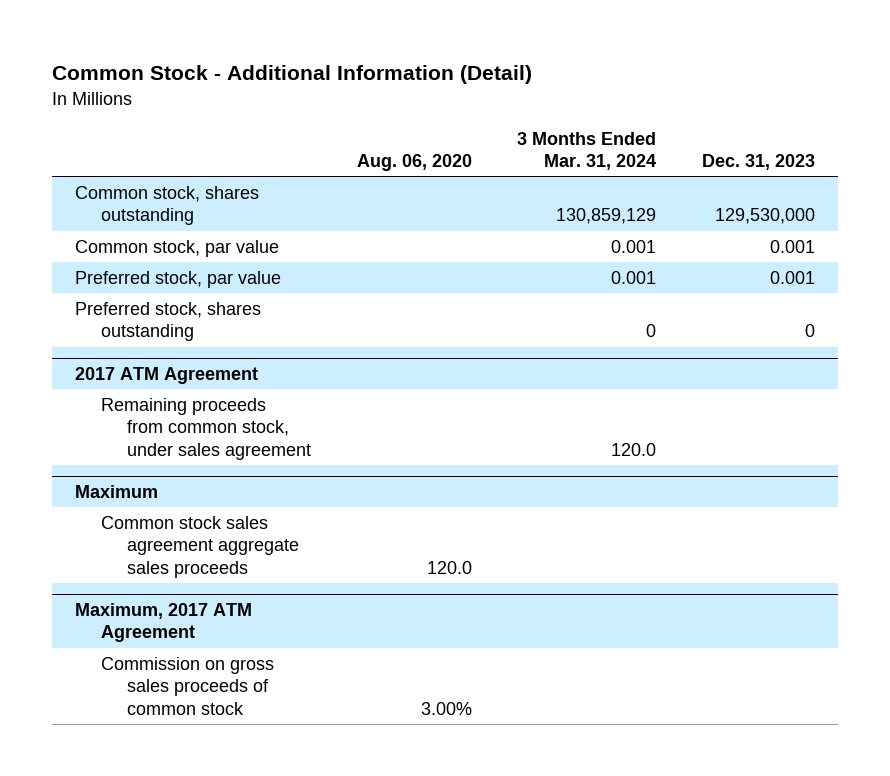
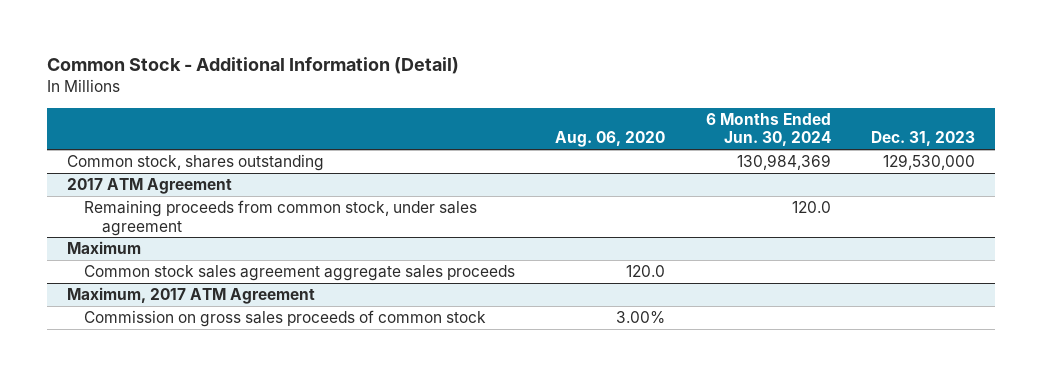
[517,131,657,171] 3 Months Ended Mar. 31, 2024 -> none
none -> [705,112,831,147] 6 Months Ended Jun. 30, 2024
[75,239,280,257] Common stock, par value -> none
[75,270,282,288] Preferred stock, par value -> none
[75,301,262,342] Preferred stock, shares outstanding -> none

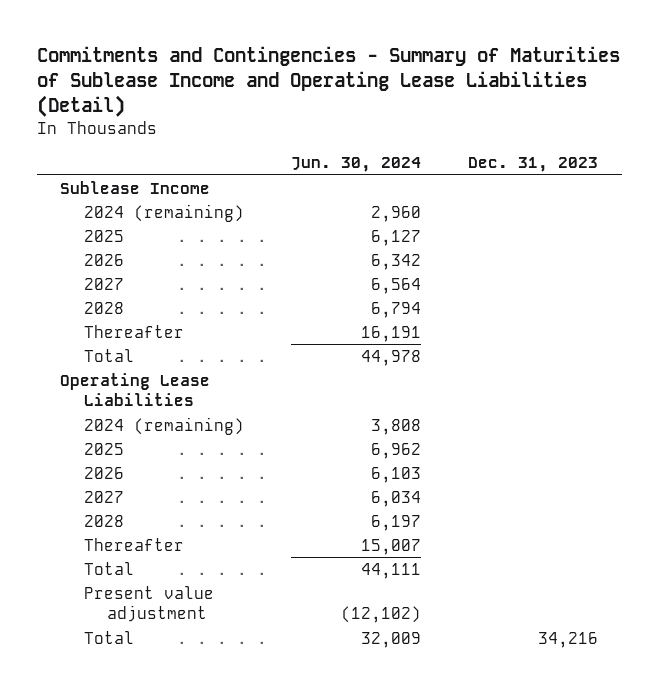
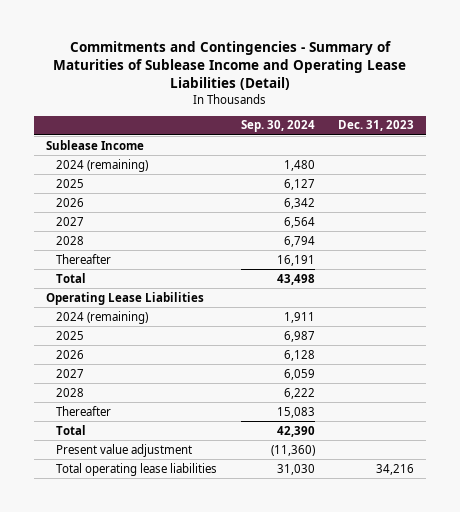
[290,157,421,173] Jun. 30, 2024 -> none
none -> [240,120,315,133] Sep. 30, 2024
[83,630,134,644] Total -> [56,462,218,476] Total operating lease liabilities

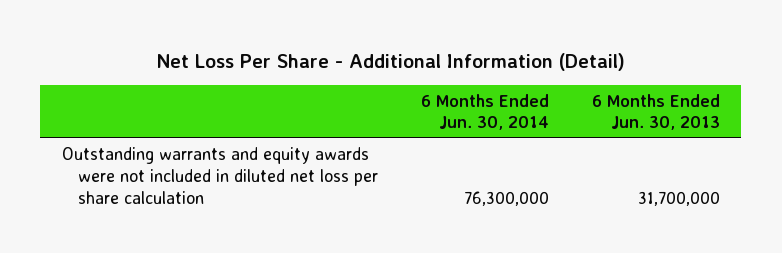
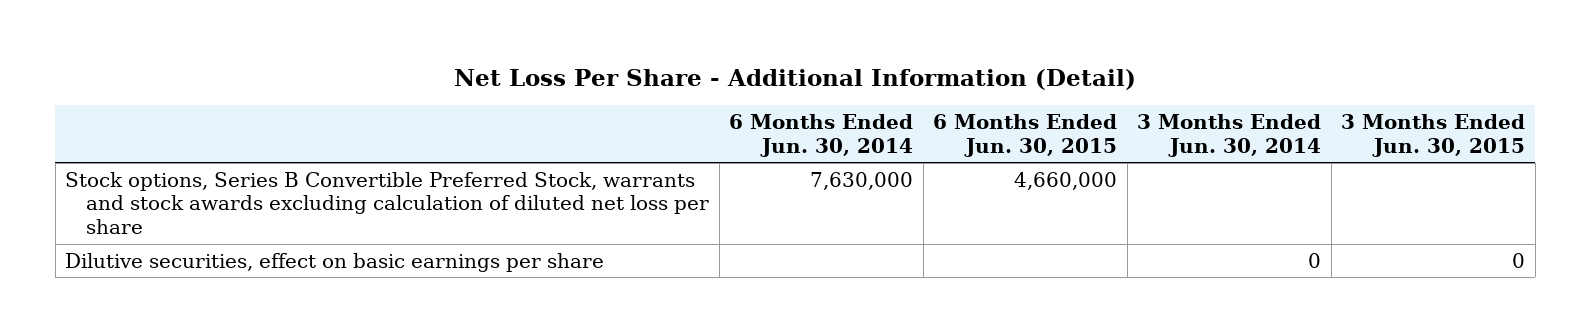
[592,93,721,131] 6 Months Ended Jun. 30, 2013 -> none
none -> [933,114,1118,157] 6 Months Ended Jun. 30, 2015
none -> [1137,114,1322,157] 3 Months Ended Jun. 30, 2014
none -> [1341,114,1526,157] 3 Months Ended Jun. 30, 2015
[61,147,379,204] Outstanding warrants and equity awards were not included in diluted net loss per share calculation -> [65,171,710,235] Stock options, Series B Convertible Preferred Stock, warrants and stock awards excluding calculation of diluted net loss per share
[464,190,550,206] 76,300,000 -> [810,171,914,190] 7,630,000
none -> [65,252,605,272] Dilutive securities, effect on basic earnings per share

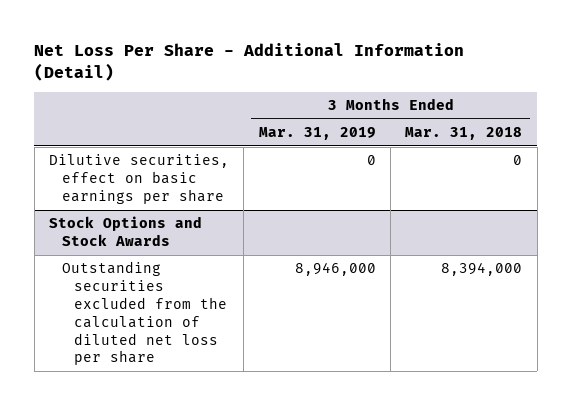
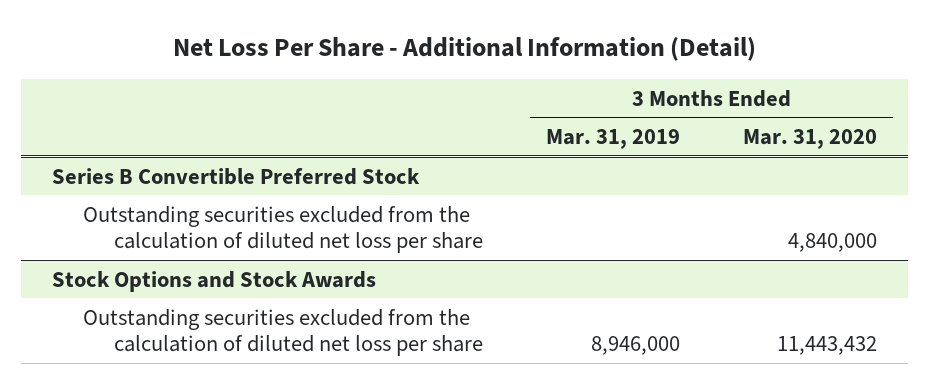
[405,127,523,141] Mar. 31, 2018 -> none
none -> [742,128,877,149] Mar. 31, 2020
[49,154,230,204] Dilutive securities, effect on basic earnings per share -> none
none -> [52,167,421,185] Series B Convertible Preferred Stock
none -> [83,205,484,254] Outstanding securities excluded from the calculation of diluted net loss per share

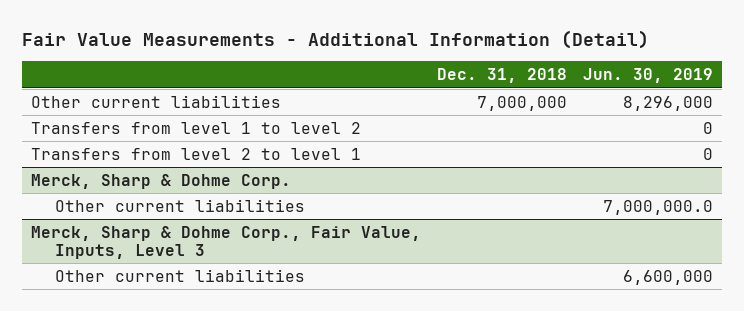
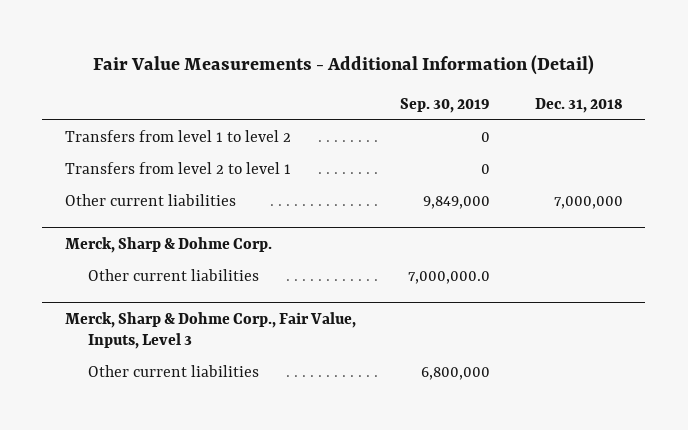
[583,68,714,84] Jun. 30, 2019 -> none
none -> [400,97,491,113] Sep. 30, 2019
[30,94,281,108] Other current liabilities -> [64,194,236,207] Other current liabilities

